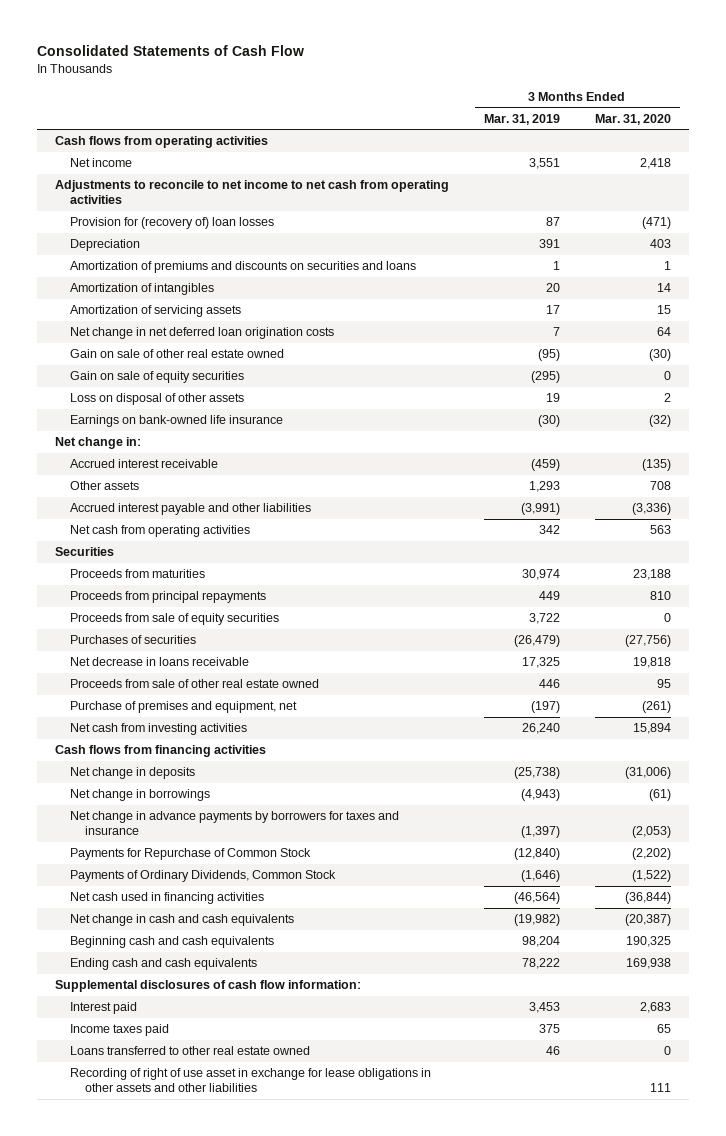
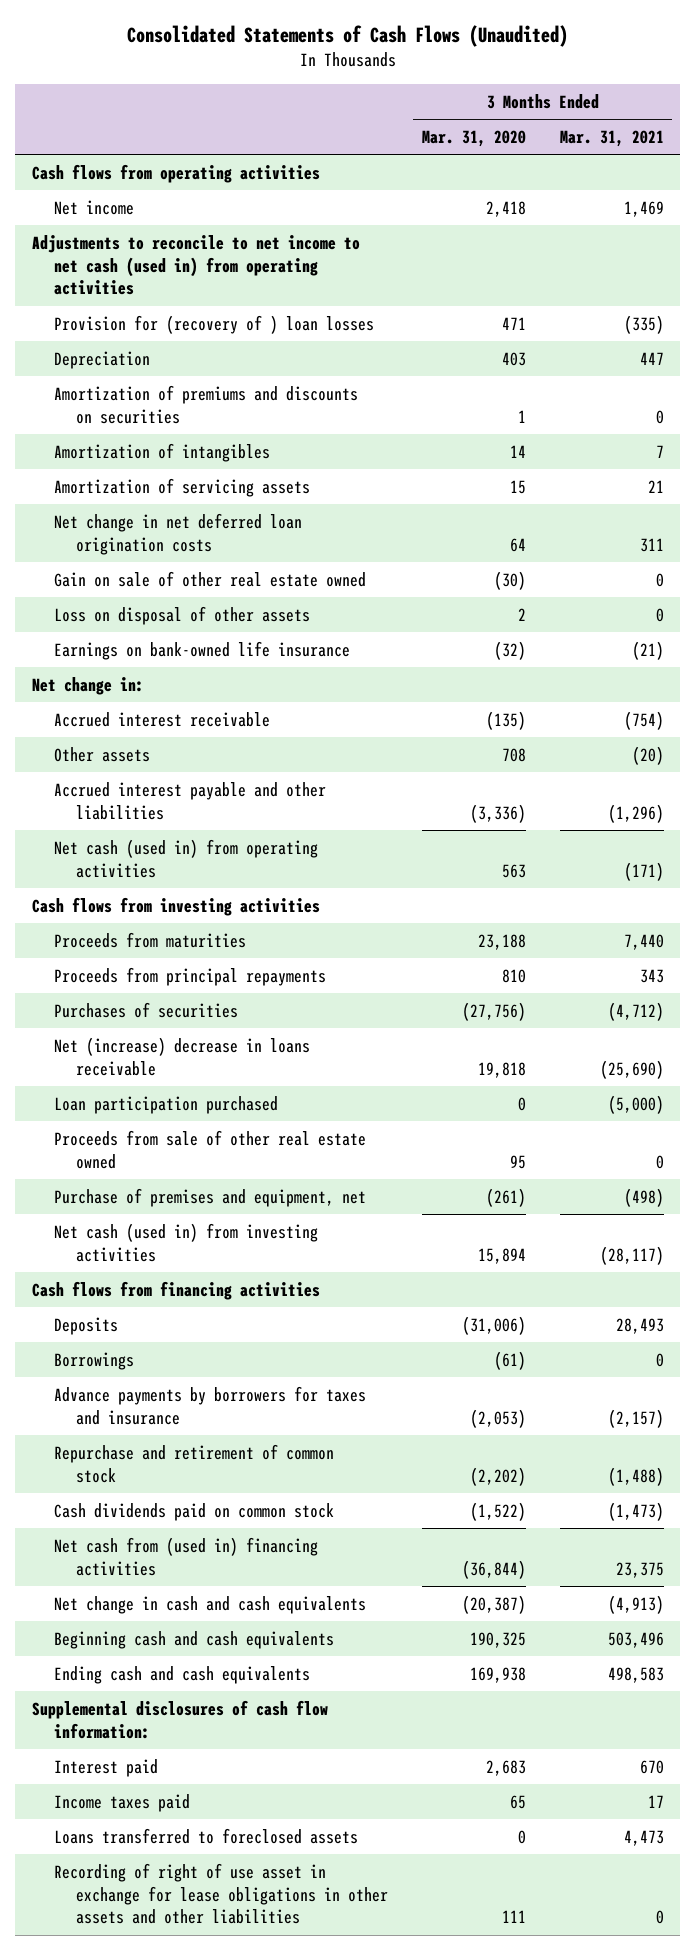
[37,45,305,57] Consolidated Statements of Cash Flow -> [126,25,568,48] Consolidated Statements of Cash Flows (Unaudited)
[483,113,560,125] Mar. 31, 2019 -> none
none -> [559,130,664,148] Mar. 31, 2021
[54,180,449,205] Adjustments to reconcile to net income to net cash from operating activities -> [31,234,360,296] Adjustments to reconcile to net income to net cash (used in) from operating activities
[69,217,274,230] Provision for (recovery of) loan losses -> [53,314,374,334] Provision for (recovery of ) loan losses
[641,217,671,230] (471) -> [501,316,526,330] 471
[69,261,416,274] Amortization of premiums and discounts on securities and loans -> [53,384,358,424] Amortization of premiums and discounts on securities
[69,371,244,384] Gain on sale of equity securities -> none
[54,547,114,557] Securities -> none
[69,525,250,538] Net cash from operating activities -> [53,838,318,878] Net cash (used in) from operating activities
none -> [31,896,320,916] Cash flows from investing activities
[69,613,279,626] Proceeds from sale of equity securities -> none
[69,657,249,667] Net decrease in loans receivable -> [53,1036,310,1076] Net (increase) decrease in loans receivable
none -> [53,1095,278,1114] Loan participation purchased
[69,723,247,736] Net cash from investing activities -> [53,1222,318,1262] Net cash (used in) from investing activities
[69,767,195,780] Net change in deposits -> [53,1316,118,1335] Deposits
[69,789,210,802] Net change in borrowings -> [53,1351,134,1370] Borrowings
[69,811,399,836] Net change in advance payments by borrowers for taxes and insurance -> [53,1385,366,1425] Advance payments by borrowers for taxes and insurance
[69,848,311,861] Payments for Repurchase of Common Stock -> [53,1443,334,1483] Repurchase and retirement of common stock
[69,870,336,883] Payments of Ordinary Dividends, Common Stock -> [53,1502,334,1521] Cash dividends paid on common stock
[69,892,264,905] Net cash used in financing activities -> [53,1536,318,1576] Net cash from (used in) financing activities
[69,1046,310,1056] Loans transferred to other real estate owned -> none
none -> [53,1827,358,1844] Loans transferred to foreclosed assets

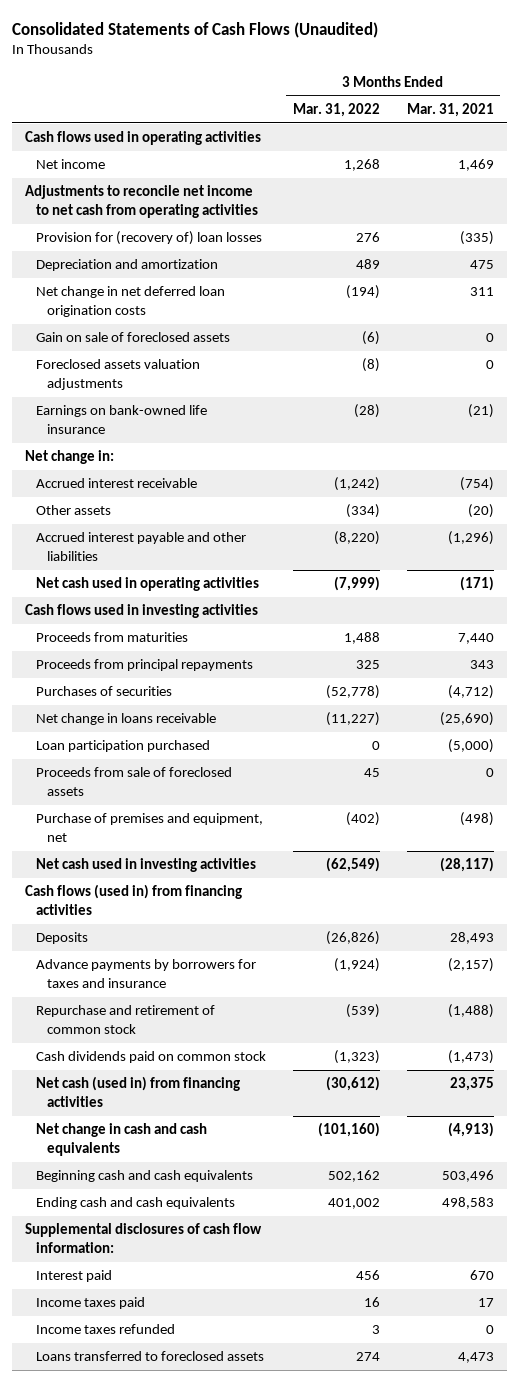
[421,130,526,148] Mar. 31, 2020 -> none
none -> [292,102,380,117] Mar. 31, 2022
[31,163,320,183] Cash flows from operating activities -> [25,131,262,146] Cash flows used in operating activities
[53,350,150,369] Depreciation -> none
[53,384,358,424] Amortization of premiums and discounts on securities -> none
[53,442,270,462] Amortization of intangibles -> none
[53,477,310,497] Amortization of servicing assets -> none
[31,234,360,296] Adjustments to reconcile to net income to net cash (used in) from operating activities -> [25,185,259,218] Adjustments to reconcile net income to net cash from operating activities
[53,314,374,334] Provision for (recovery of ) loan losses -> [36,231,263,246] Provision for (recovery of) loan losses
none -> [36,259,219,272] Depreciation and amortization
[53,570,366,587] Gain on sale of other real estate owned -> none
[53,605,310,625] Loss on disposal of other assets -> none
none -> [36,332,231,343] Gain on sale of foreclosed assets
none -> [36,359,201,390] Foreclosed assets valuation adjustments
[53,838,318,878] Net cash (used in) from operating activities -> [36,577,260,592] Net cash used in operating activities
[31,896,320,916] Cash flows from investing activities -> [25,604,259,619] Cash flows used in investing activities
[53,1036,310,1076] Net (increase) decrease in loans receivable -> [36,713,217,726] Net change in loans receivable
[53,1129,366,1169] Proceeds from sale of other real estate owned -> none
none -> [36,767,233,796] Proceeds from sale of foreclosed assets
[53,1222,318,1262] Net cash (used in) from investing activities -> [36,858,257,873] Net cash used in investing activities
[31,1280,320,1300] Cash flows from financing activities -> [25,884,243,915] Cash flows (used in) from financing activities
[53,1351,134,1370] Borrowings -> none
[53,1536,318,1576] Net cash from (used in) financing activities -> [36,1076,241,1107] Net cash (used in) from financing activities
none -> [36,1324,176,1335] Income taxes refunded
[53,1862,389,1925] Recording of right of use asset in exchange for lease obligations in other assets and other liabilities -> none

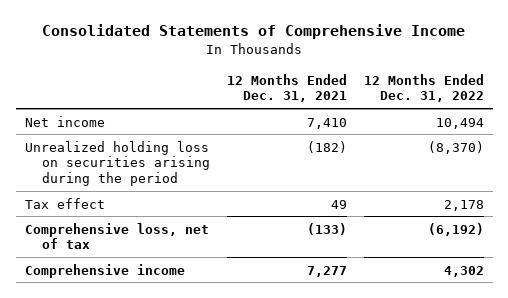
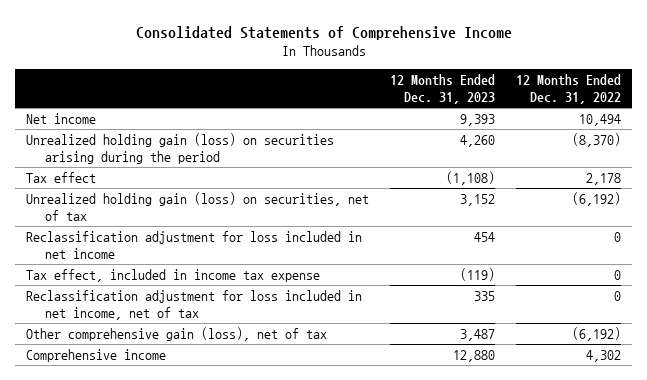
[226,73,347,103] 12 Months Ended Dec. 31, 2021 -> none
none -> [390,73,496,105] 12 Months Ended Dec. 31, 2023
[24,140,210,186] Unrealized holding loss on securities arising during the period -> [25,133,334,165] Unrealized holding gain (loss) on securities arising during the period
none -> [25,192,369,222] Unrealized holding gain (loss) on securities, net of tax
none -> [25,231,362,260] Reclassification adjustment for loss included in net income
none -> [25,269,320,283] Tax effect, included in income tax expense
none -> [25,290,362,321] Reclassification adjustment for loss included in net income, net of tax
[24,222,209,250] Comprehensive loss, net of tax -> [25,327,327,342] Other comprehensive gain (loss), net of tax

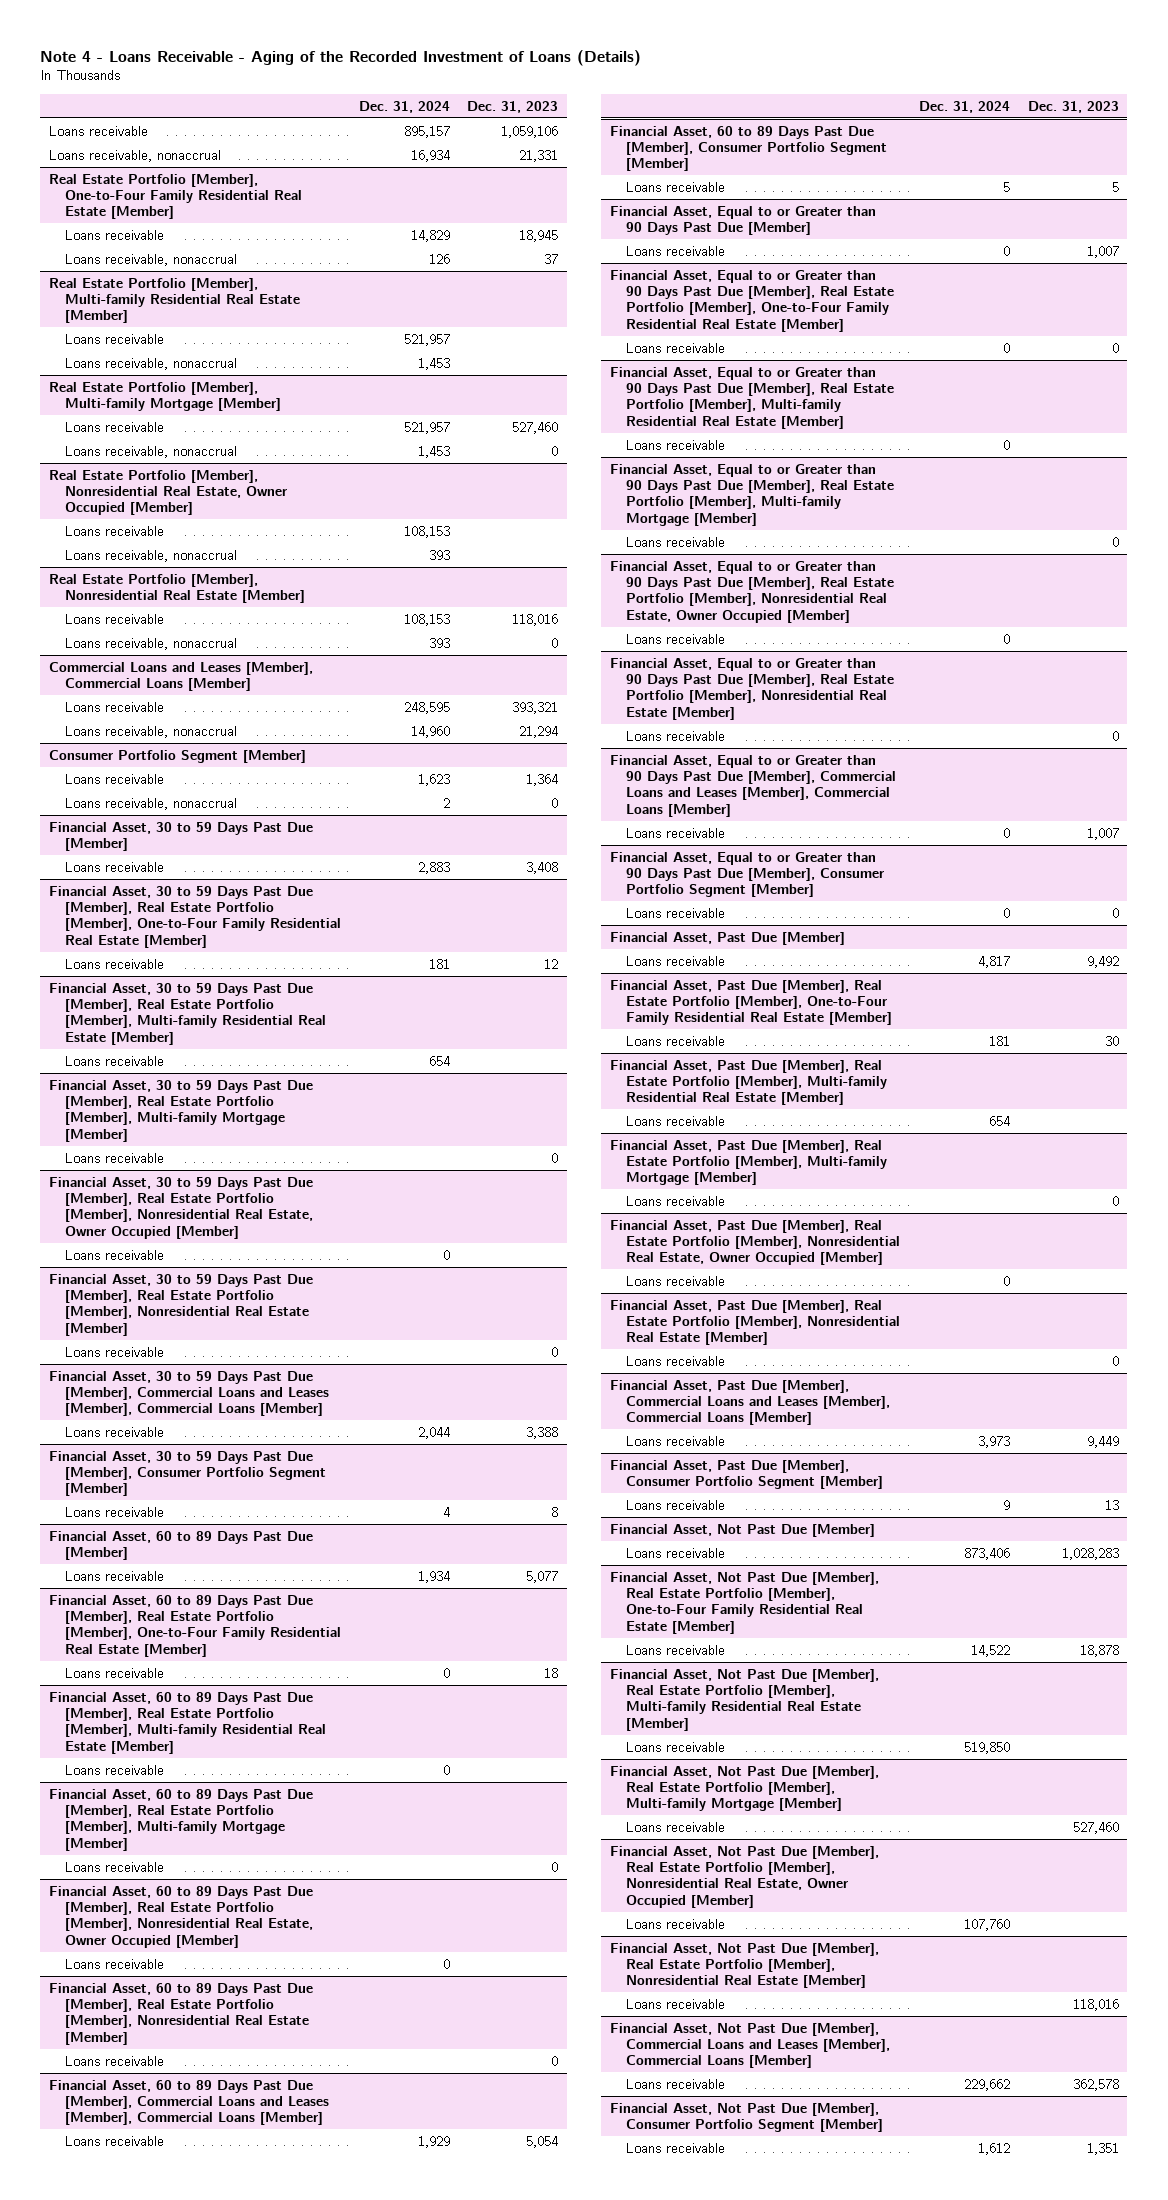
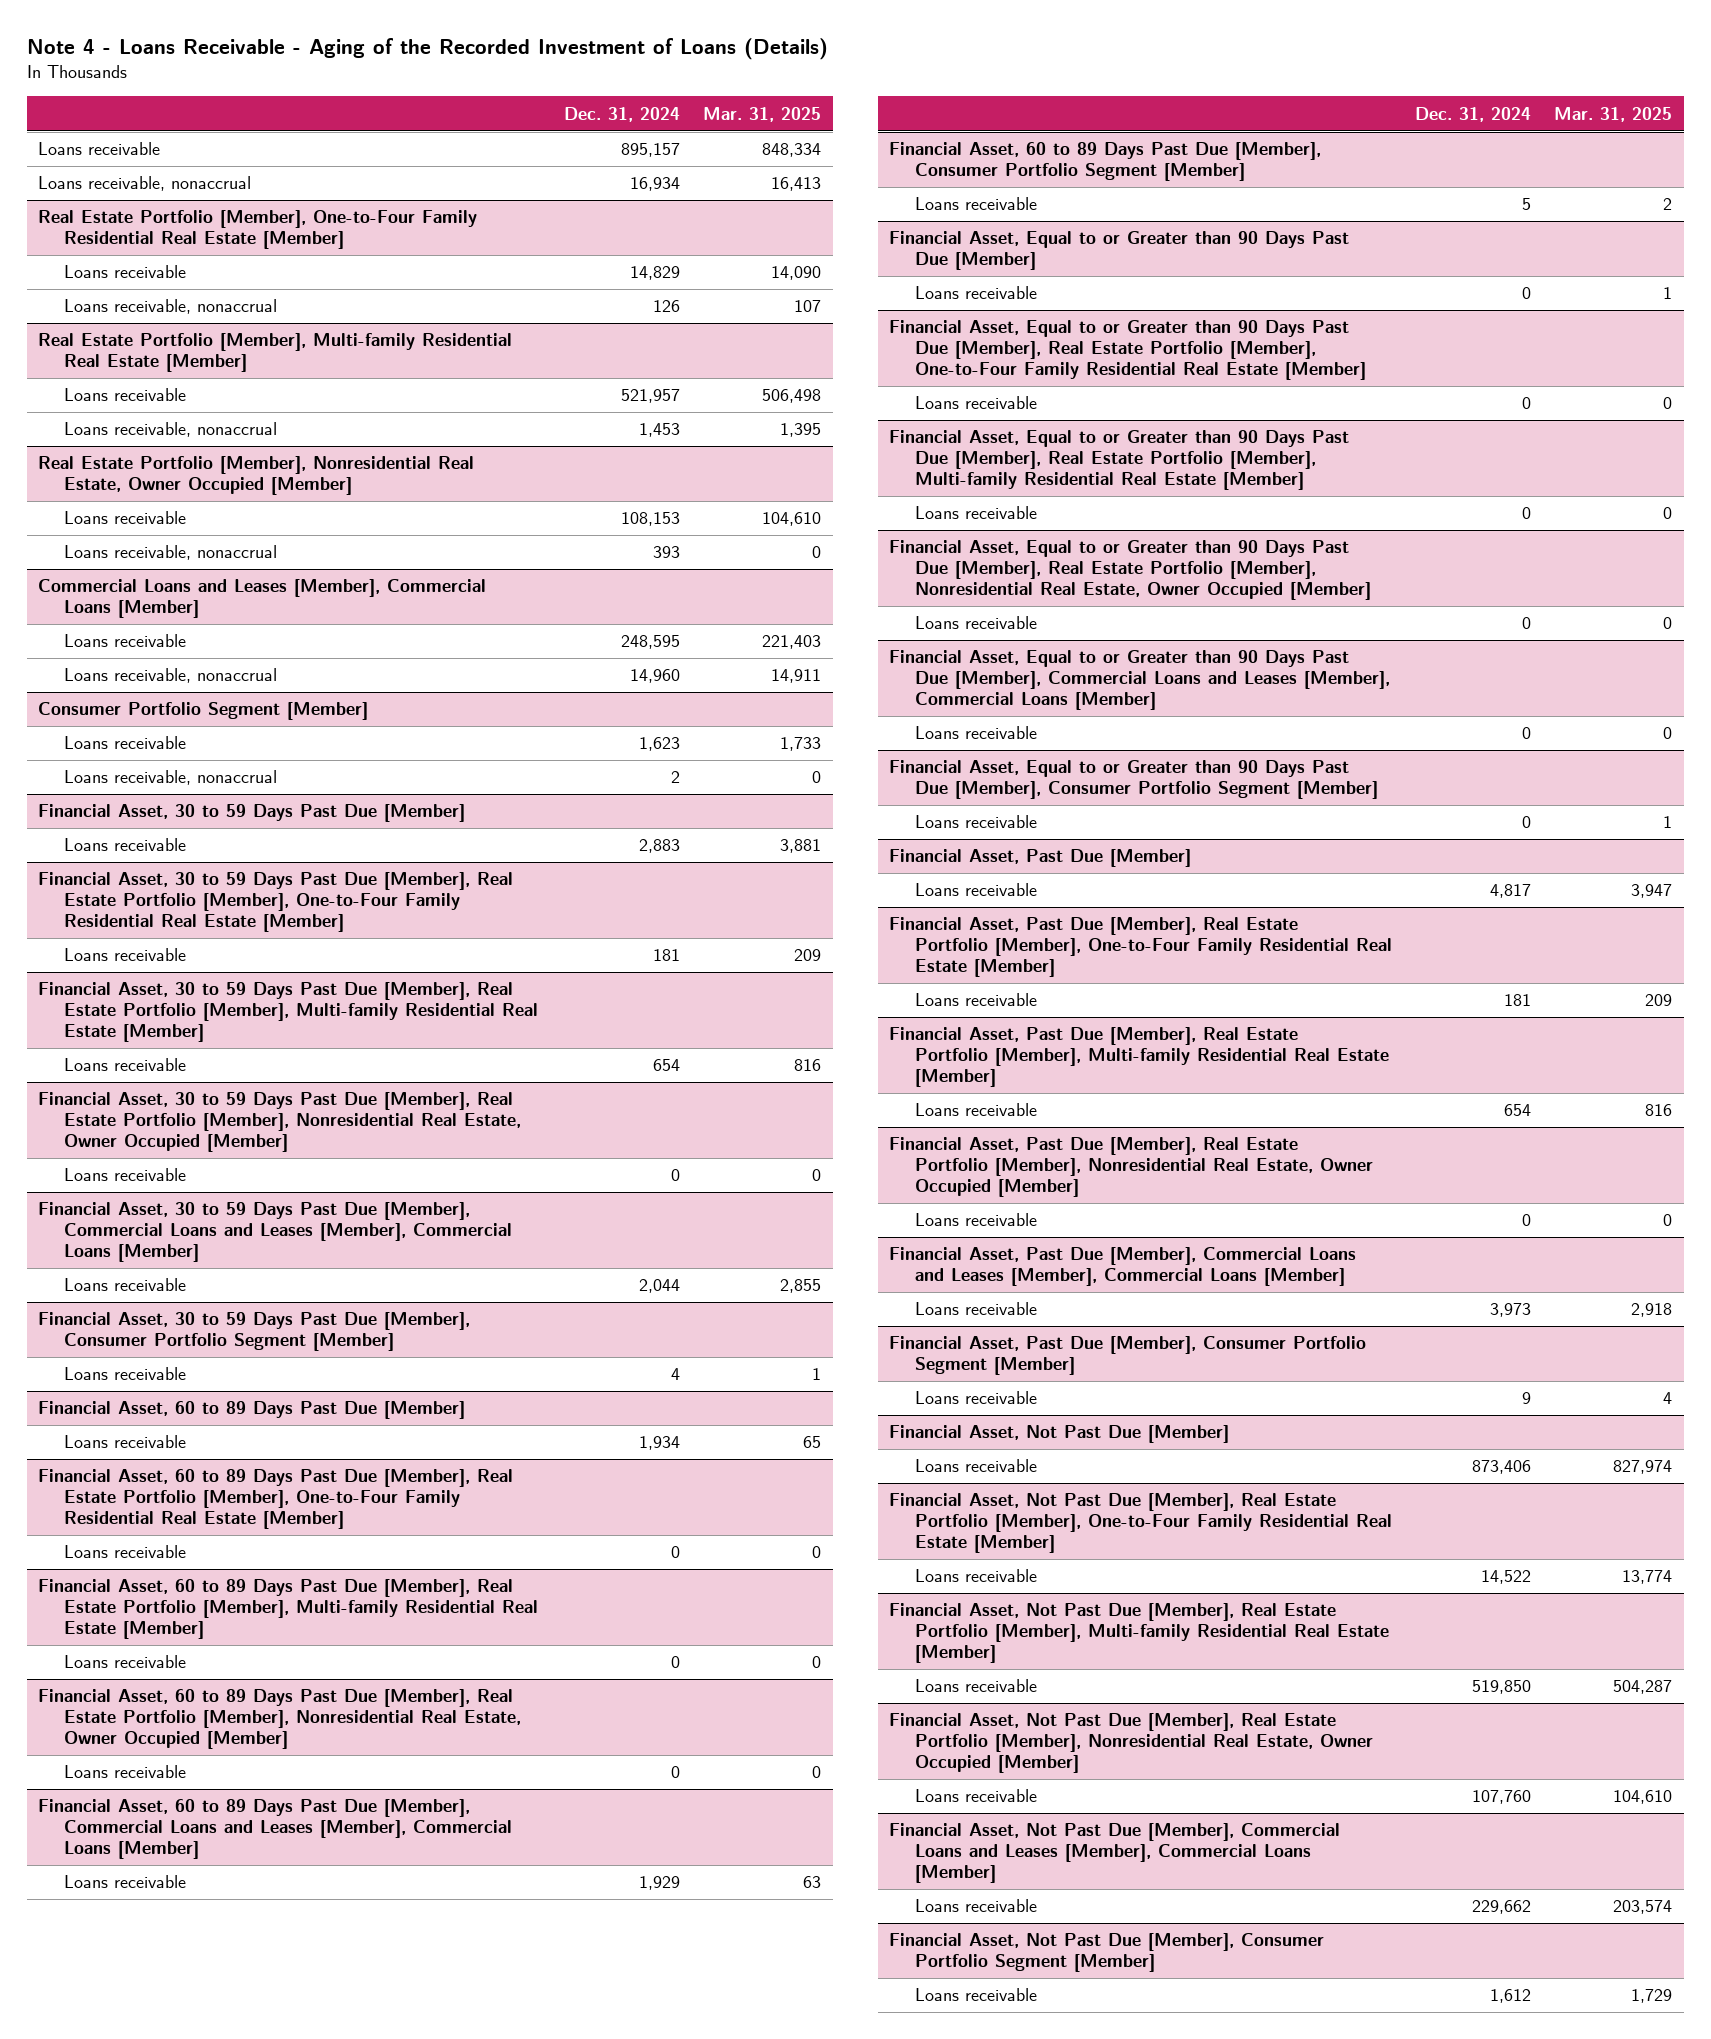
[466,100,558,113] Dec. 31, 2023 -> none
none -> [703,106,822,122] Mar. 31, 2025
[48,381,282,411] Real Estate Portfolio [Member], Multi-family Mortgage [Member] -> none
[65,421,165,432] Loans receivable -> none
[65,445,238,458] Loans receivable, nonaccrual -> none
[48,573,306,603] Real Estate Portfolio [Member], Nonresidential Real Estate [Member] -> none
[65,613,165,624] Loans receivable -> none
[65,637,238,650] Loans receivable, nonaccrual -> none
[48,1079,313,1142] Financial Asset, 30 to 59 Days Past Due [Member], Real Estate Portfolio [Member], Multi-family Mortgage [Member] -> none
[65,1152,165,1163] Loans receivable -> none
[48,1273,313,1336] Financial Asset, 30 to 59 Days Past Due [Member], Real Estate Portfolio [Member], Nonresidential Real Estate [Member] -> none
[65,1346,165,1357] Loans receivable -> none
[48,1788,313,1851] Financial Asset, 60 to 89 Days Past Due [Member], Real Estate Portfolio [Member], Multi-family Mortgage [Member] -> none
[65,1861,165,1872] Loans receivable -> none
[48,1982,313,2045] Financial Asset, 60 to 89 Days Past Due [Member], Real Estate Portfolio [Member], Nonresidential Real Estate [Member] -> none
[65,2055,165,2066] Loans receivable -> none
[609,463,895,526] Financial Asset, Equal to or Greater than 90 Days Past Due [Member], Real Estate Portfolio [Member], Multi-family Mortgage [Member] -> none
[626,536,726,547] Loans receivable -> none
[609,657,895,720] Financial Asset, Equal to or Greater than 90 Days Past Due [Member], Real Estate Portfolio [Member], Nonresidential Real Estate [Member] -> none
[626,730,726,741] Loans receivable -> none
[609,1139,888,1186] Financial Asset, Past Due [Member], Real Estate Portfolio [Member], Multi-family Mortgage [Member] -> none
[626,1195,726,1206] Loans receivable -> none
[609,1299,901,1346] Financial Asset, Past Due [Member], Real Estate Portfolio [Member], Nonresidential Real Estate [Member] -> none
[626,1355,726,1366] Loans receivable -> none
[609,1765,879,1812] Financial Asset, Not Past Due [Member], Real Estate Portfolio [Member], Multi-family Mortgage [Member] -> none
[626,1821,726,1832] Loans receivable -> none
[609,1942,879,1989] Financial Asset, Not Past Due [Member], Real Estate Portfolio [Member], Nonresidential Real Estate [Member] -> none
[626,1998,726,2009] Loans receivable -> none

